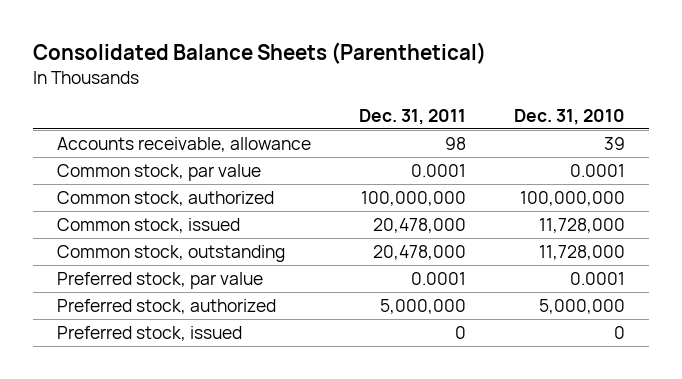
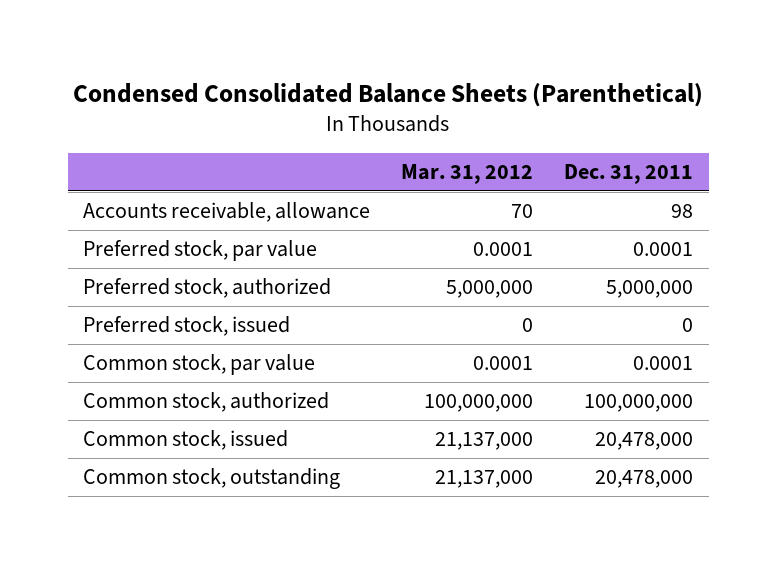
[32,42,486,65] Consolidated Balance Sheets (Parenthetical) -> [73,82,704,107] Condensed Consolidated Balance Sheets (Parenthetical)
[514,108,626,125] Dec. 31, 2010 -> none
none -> [401,164,534,185] Mar. 31, 2012
[56,271,263,289] Preferred stock, par value -> [83,240,318,262] Preferred stock, par value
[56,298,276,314] Preferred stock, authorized -> [83,278,332,299] Preferred stock, authorized
[56,325,242,341] Preferred stock, issued -> [83,316,291,337] Preferred stock, issued

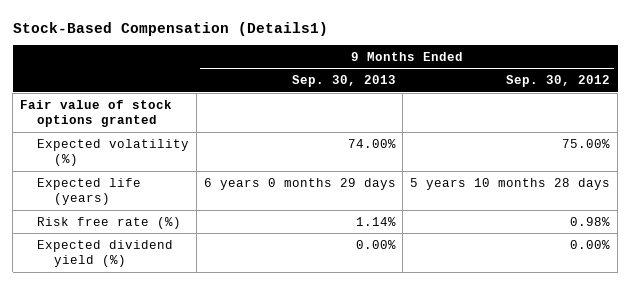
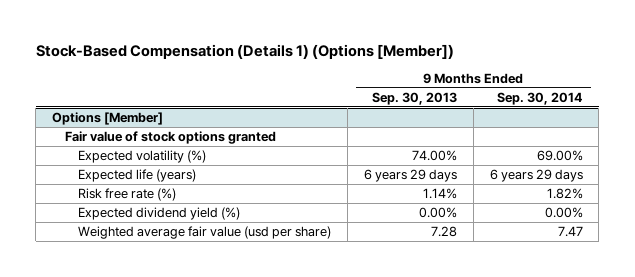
[12,21,328,36] Stock-Based Compensation (Details1) -> [35,43,454,59] Stock-Based Compensation (Details 1) (Options [Member])
[506,75,611,88] Sep. 30, 2012 -> none
none -> [496,91,583,105] Sep. 30, 2014
none -> [51,112,163,126] Options [Member]
[203,177,396,190] 6 years 0 months 29 days -> [363,169,457,183] 6 years 29 days
none -> [78,226,332,240] Weighted average fair value (usd per share)

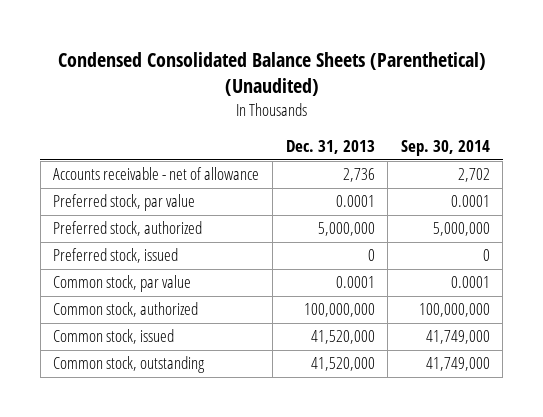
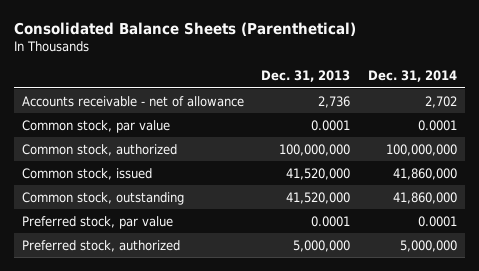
[57,51,486,96] Condensed Consolidated Balance Sheets (Parenthetical) (Unaudited) -> [13,21,356,36] Consolidated Balance Sheets (Parenthetical)
[400,140,490,157] Sep. 30, 2014 -> none
none -> [367,69,457,82] Dec. 31, 2014
[53,248,179,264] Preferred stock, issued -> none
[53,194,196,212] Preferred stock, par value -> [22,215,174,229] Preferred stock, par value
[53,221,203,237] Preferred stock, authorized -> [22,239,181,252] Preferred stock, authorized

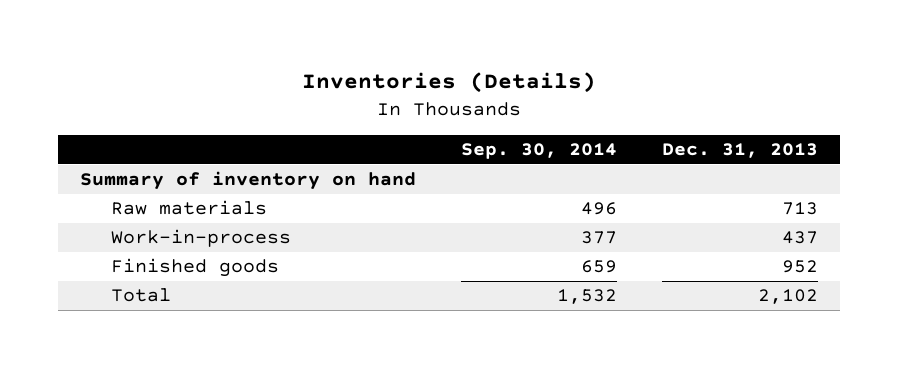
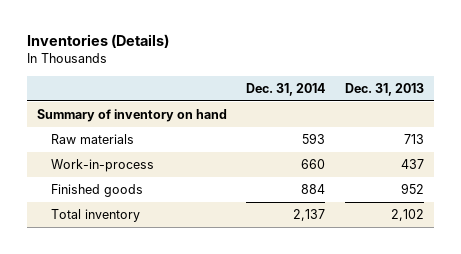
[460,143,617,160] Sep. 30, 2014 -> none
none -> [246,82,326,96] Dec. 31, 2014
[111,288,172,303] Total -> [51,209,141,223] Total inventory

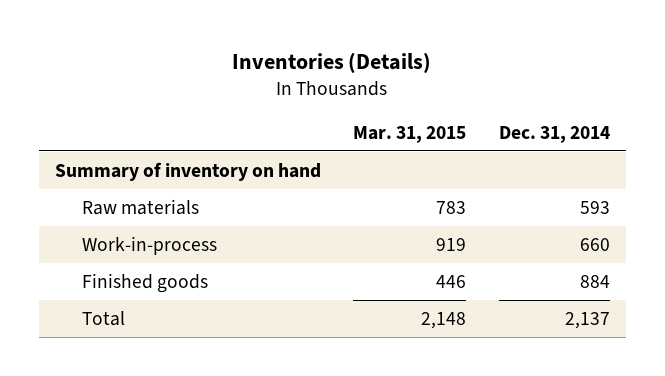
[345,82,425,96] Dec. 31, 2013 -> none
none -> [353,125,467,143] Mar. 31, 2015
[51,209,141,223] Total inventory -> [81,310,125,326] Total

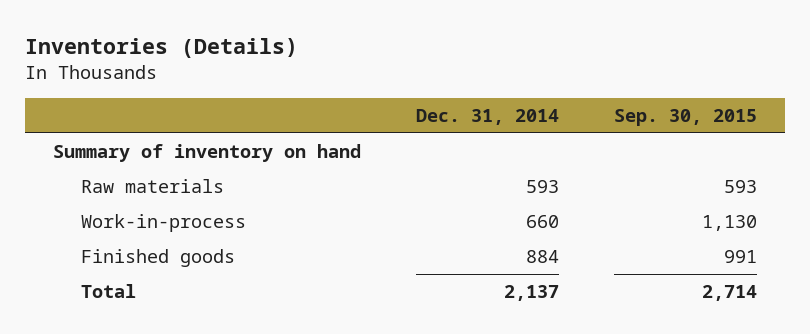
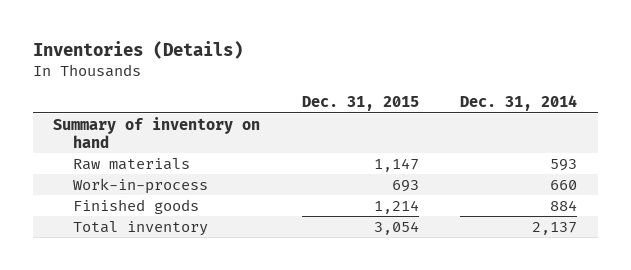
[614,108,758,126] Sep. 30, 2015 -> none
none -> [301,96,419,112] Dec. 31, 2015
[80,284,136,299] Total -> [72,220,208,236] Total inventory

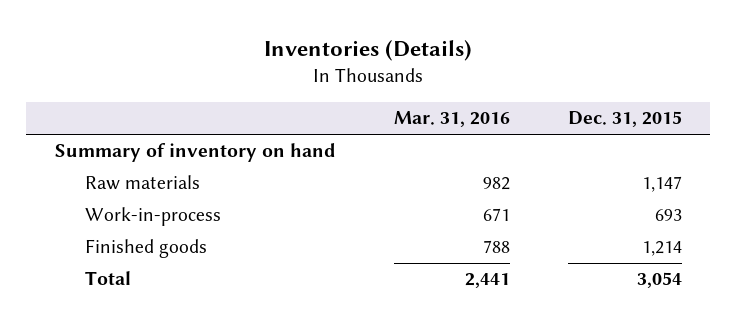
[460,95,578,112] Dec. 31, 2014 -> none
none -> [393,111,510,128] Mar. 31, 2016
[72,220,208,236] Total inventory -> [84,271,131,286] Total

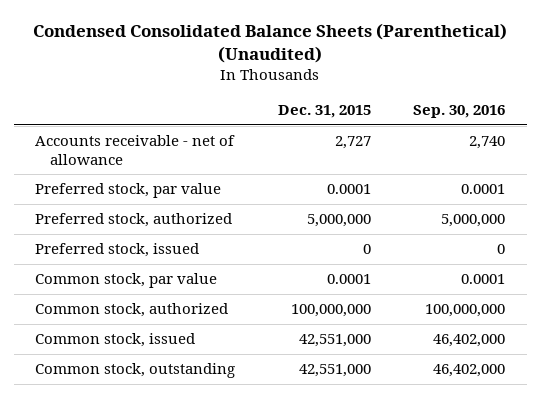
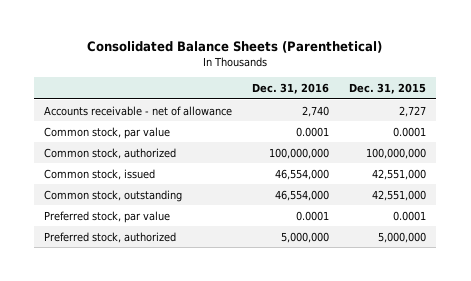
[33,23,508,64] Condensed Consolidated Balance Sheets (Parenthetical) (Unaudited) -> [87,41,383,54] Consolidated Balance Sheets (Parenthetical)
[413,105,506,119] Sep. 30, 2016 -> none
none -> [252,82,330,94] Dec. 31, 2016
[35,243,200,258] Preferred stock, issued -> none
[35,183,222,199] Preferred stock, par value -> [44,210,171,223] Preferred stock, par value
[35,213,233,228] Preferred stock, authorized -> [44,231,177,243] Preferred stock, authorized

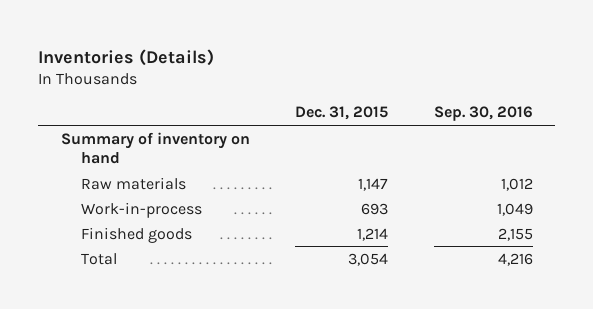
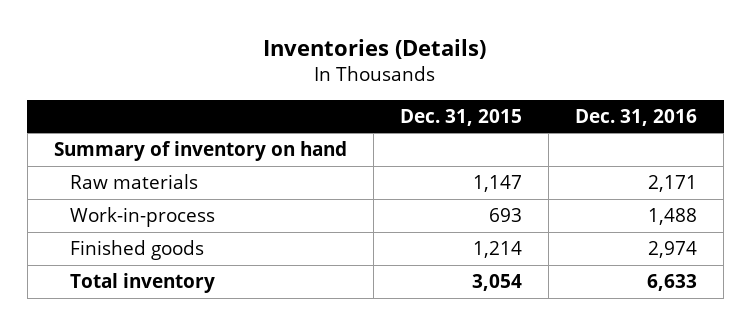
[433,106,533,122] Sep. 30, 2016 -> none
none -> [574,108,697,126] Dec. 31, 2016
[80,252,117,265] Total -> [69,272,215,293] Total inventory

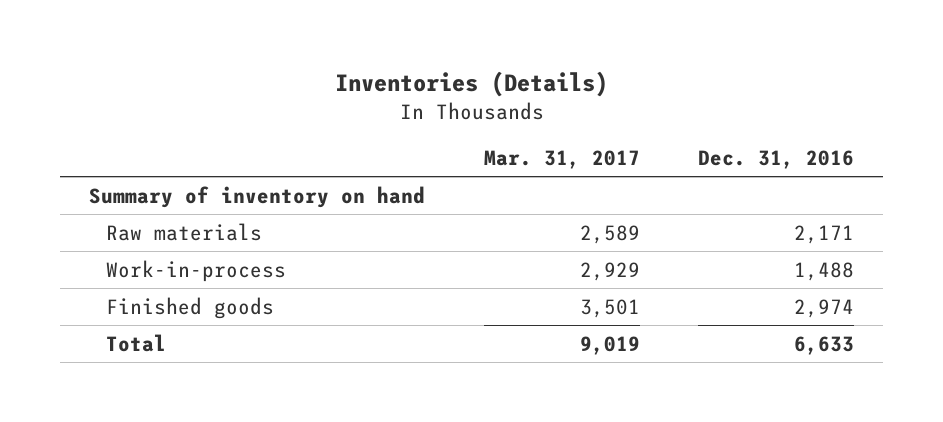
[399,108,522,126] Dec. 31, 2015 -> none
none -> [483,149,640,169] Mar. 31, 2017
[69,272,215,293] Total inventory -> [106,333,167,352] Total

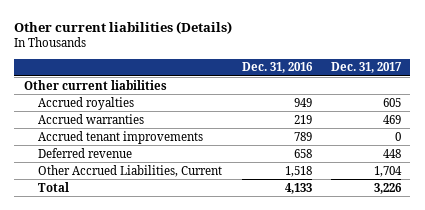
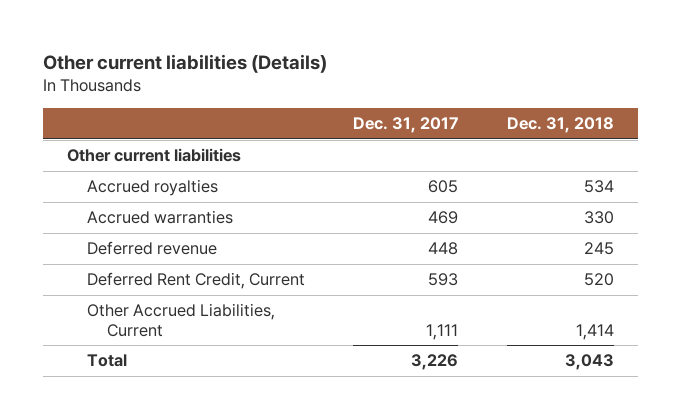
[241,62,313,74] Dec. 31, 2016 -> none
none -> [506,117,614,134] Dec. 31, 2018
[38,130,204,144] Accrued tenant improvements -> none
none -> [87,272,306,290] Deferred Rent Credit, Current
[373,165,402,177] 1,704 -> [426,323,459,340] 1,111

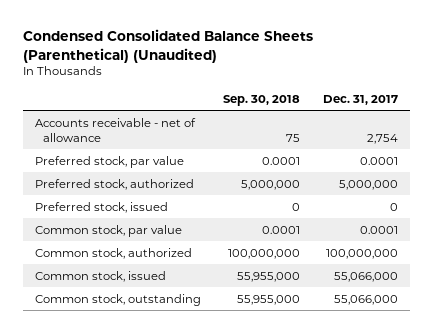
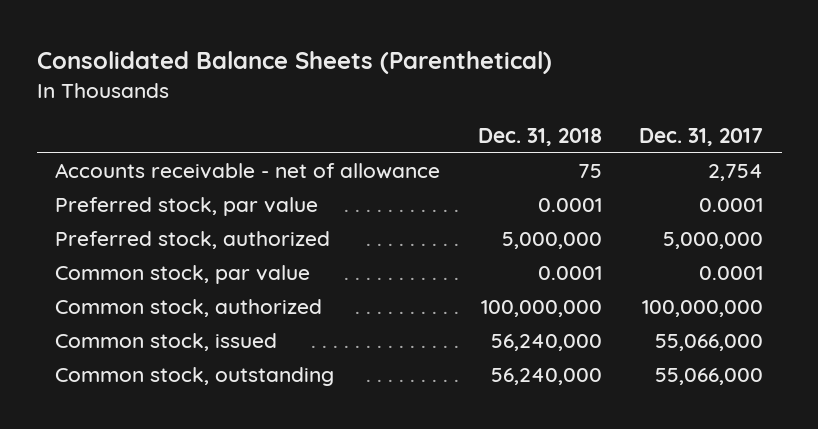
[23,29,314,63] Condensed Consolidated Balance Sheets (Parenthetical) (Unaudited) -> [36,51,552,75] Consolidated Balance Sheets (Parenthetical)
[223,94,301,106] Sep. 30, 2018 -> none
none -> [477,128,602,147] Dec. 31, 2018
[34,201,168,213] Preferred stock, issued -> none

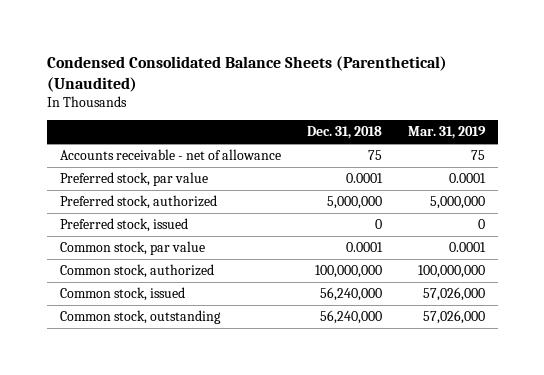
[36,51,552,75] Consolidated Balance Sheets (Parenthetical) -> [46,55,447,92] Condensed Consolidated Balance Sheets (Parenthetical) (Unaudited)
[638,128,763,147] Dec. 31, 2017 -> none
none -> [407,126,486,140] Mar. 31, 2019
none -> [59,218,188,233] Preferred stock, issued

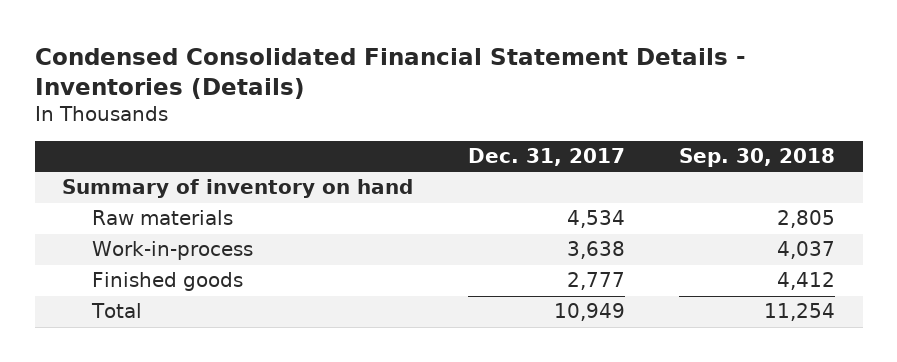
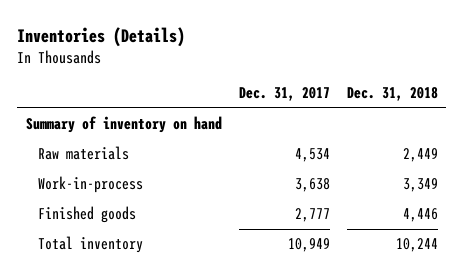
[34,47,746,99] Condensed Consolidated Financial Statement Details - Inventories (Details) -> [17,26,186,47] Inventories (Details)
[679,148,836,168] Sep. 30, 2018 -> none
none -> [346,87,438,102] Dec. 31, 2018
[90,303,142,319] Total -> [38,236,144,254] Total inventory

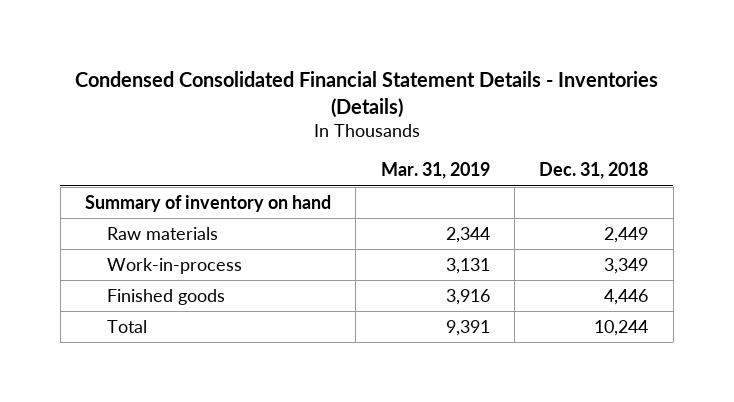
[17,26,186,47] Inventories (Details) -> [74,71,658,118] Condensed Consolidated Financial Statement Details - Inventories (Details)
[238,87,330,102] Dec. 31, 2017 -> none
none -> [380,162,490,180] Mar. 31, 2019
[38,236,144,254] Total inventory -> [107,319,148,333] Total

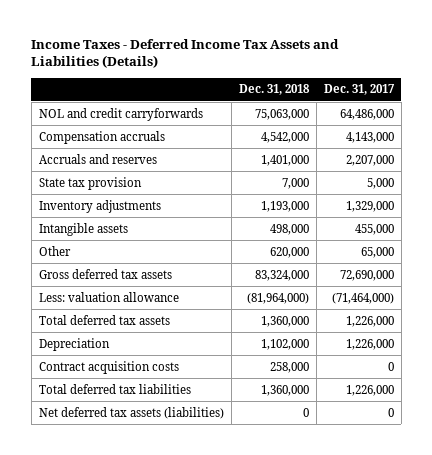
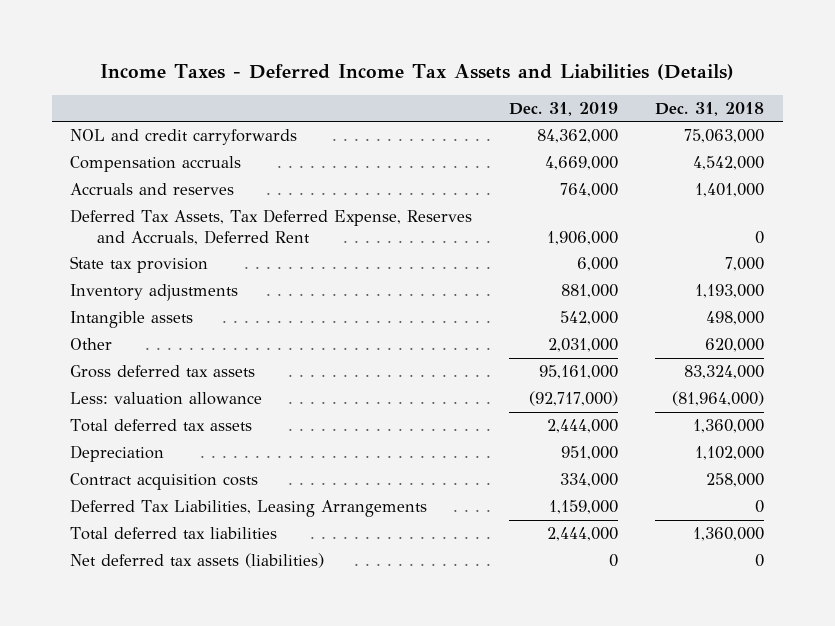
[323,84,395,96] Dec. 31, 2017 -> none
none -> [509,101,619,116] Dec. 31, 2019
none -> [70,209,473,245] Deferred Tax Assets, Tax Deferred Expense, Reserves and Accruals, Deferred Rent
none -> [70,499,428,518] Deferred Tax Liabilities, Leasing Arrangements

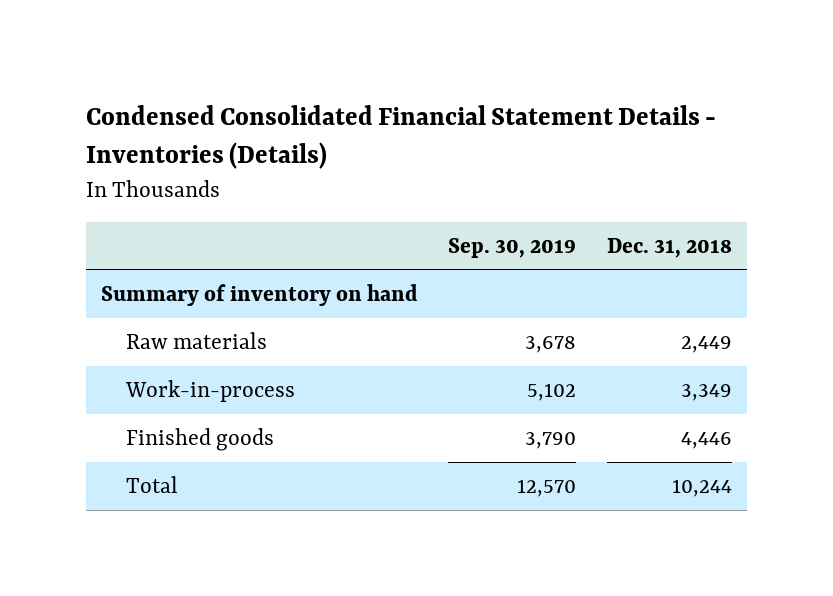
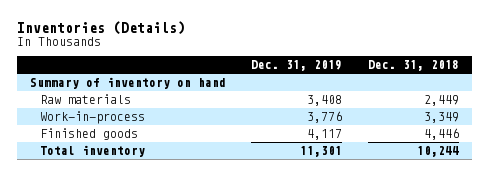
[85,104,716,170] Condensed Consolidated Financial Statement Details - Inventories (Details) -> [16,20,185,35] Inventories (Details)
[448,237,577,258] Sep. 30, 2019 -> none
none -> [251,60,343,72] Dec. 31, 2019
[125,475,178,493] Total -> [39,145,145,158] Total inventory

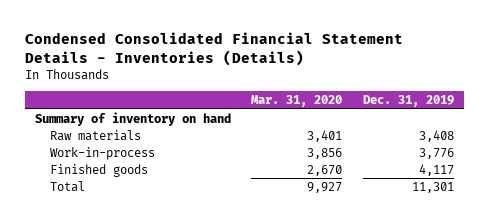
[16,20,185,35] Inventories (Details) -> [24,31,403,66] Condensed Consolidated Financial Statement Details - Inventories (Details)
[367,60,459,72] Dec. 31, 2018 -> none
none -> [251,95,343,108] Mar. 31, 2020
[39,145,145,158] Total inventory -> [50,180,86,192] Total

